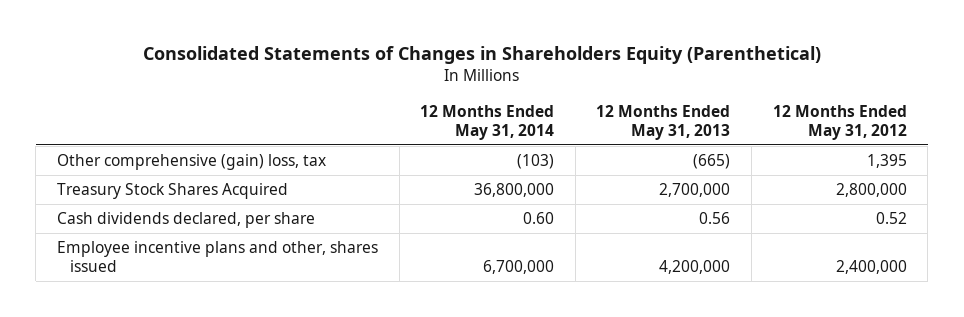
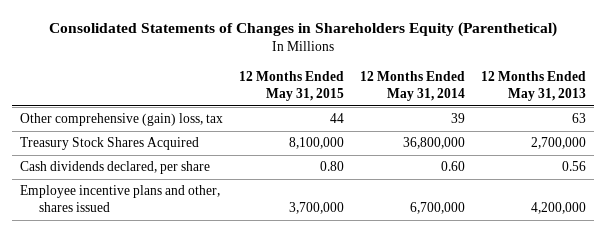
[772,105,907,140] 12 Months Ended May 31, 2012 -> none
none -> [239,70,345,102] 12 Months Ended May 31, 2015
[517,154,555,170] (103) -> [451,113,466,124] 39
[693,154,731,170] (665) -> [572,113,587,124] 63

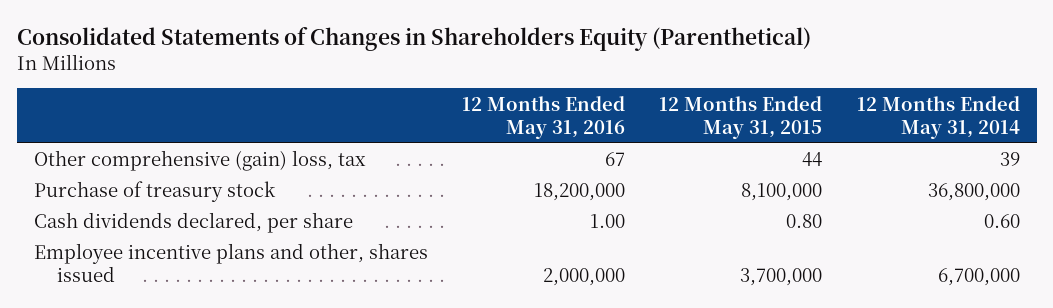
[481,70,587,102] 12 Months Ended May 31, 2013 -> none
none -> [462,95,626,139] 12 Months Ended May 31, 2016
[20,137,200,151] Treasury Stock Shares Acquired -> [33,181,276,203] Purchase of treasury stock

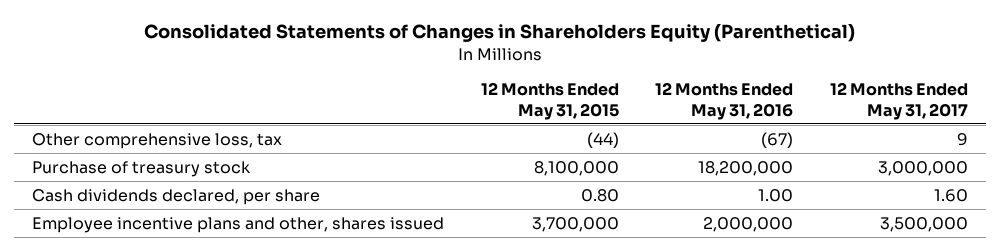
[856,95,1020,139] 12 Months Ended May 31, 2014 -> none
none -> [830,82,969,120] 12 Months Ended May 31, 2017
[33,150,366,172] Other comprehensive (gain) loss, tax -> [32,132,283,149] Other comprehensive loss, tax
[605,152,626,167] 67 -> [761,131,794,148] (67)
[802,152,823,167] 44 -> [586,131,619,148] (44)

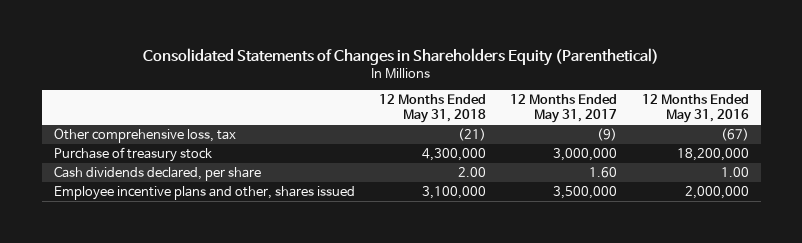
[480,82,619,120] 12 Months Ended May 31, 2015 -> none
none -> [379,94,487,124] 12 Months Ended May 31, 2018
[957,132,969,146] 9 -> [597,127,618,141] (9)

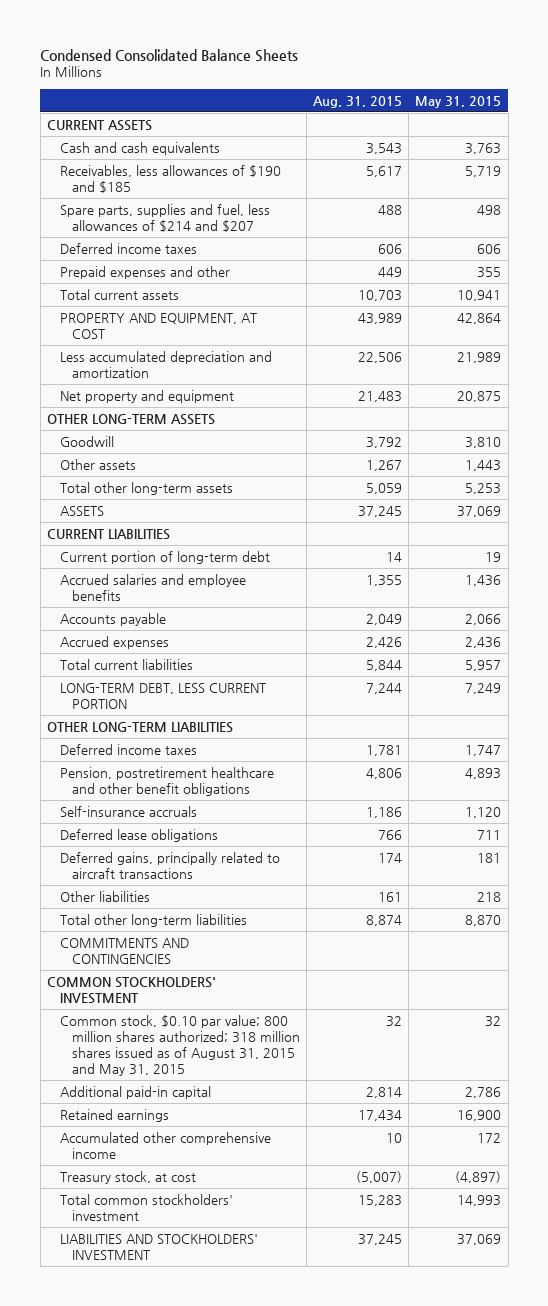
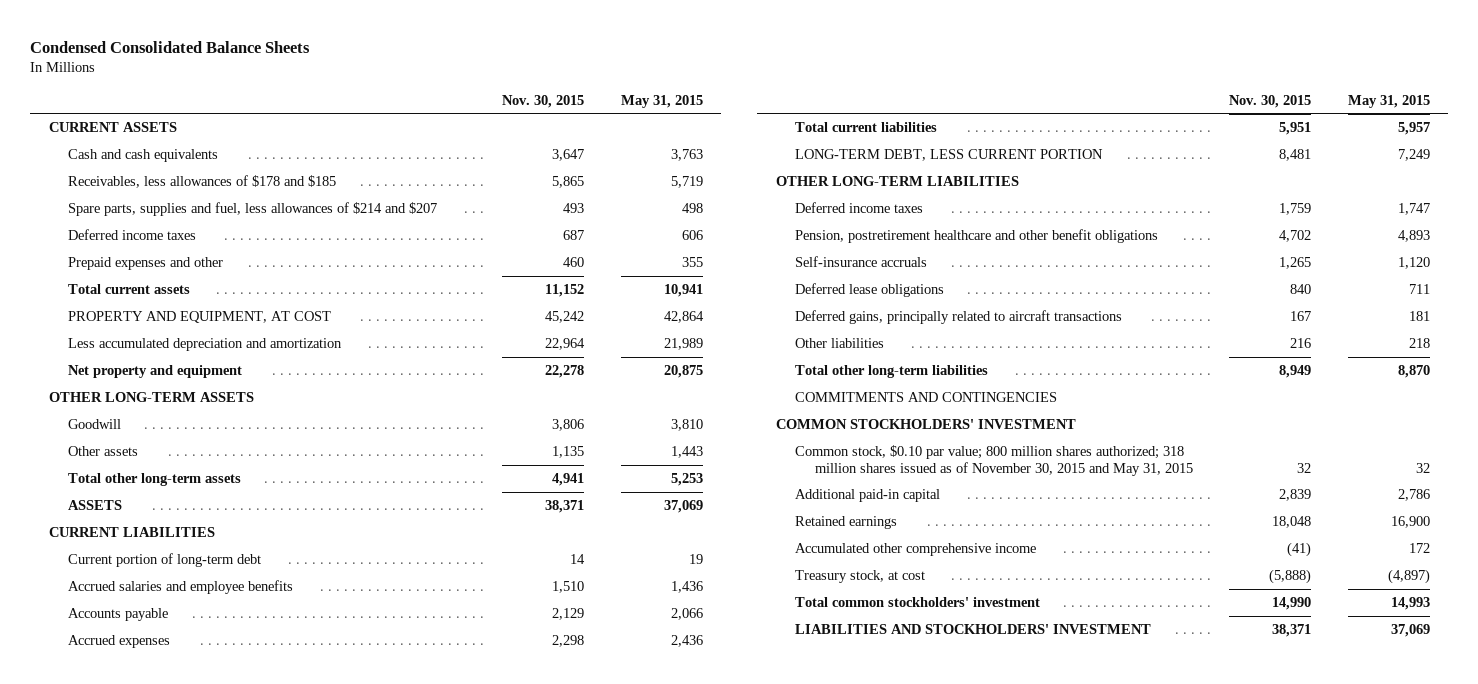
[313,95,403,108] Aug. 31, 2015 -> none
none -> [502,94,585,108] Nov. 30, 2015
[59,164,281,193] Receivables, less allowances of $190 and $185 -> [68,175,337,189] Receivables, less allowances of $178 and $185
[59,1014,301,1076] Common stock, $0.10 par value; 800 million shares authorized; 318 million shares issued as of August 31, 2015 and May 31, 2015 -> [795,445,1193,476] Common stock, $0.10 par value; 800 million shares authorized; 318 million shares issued as of November 30, 2015 and May 31, 2015

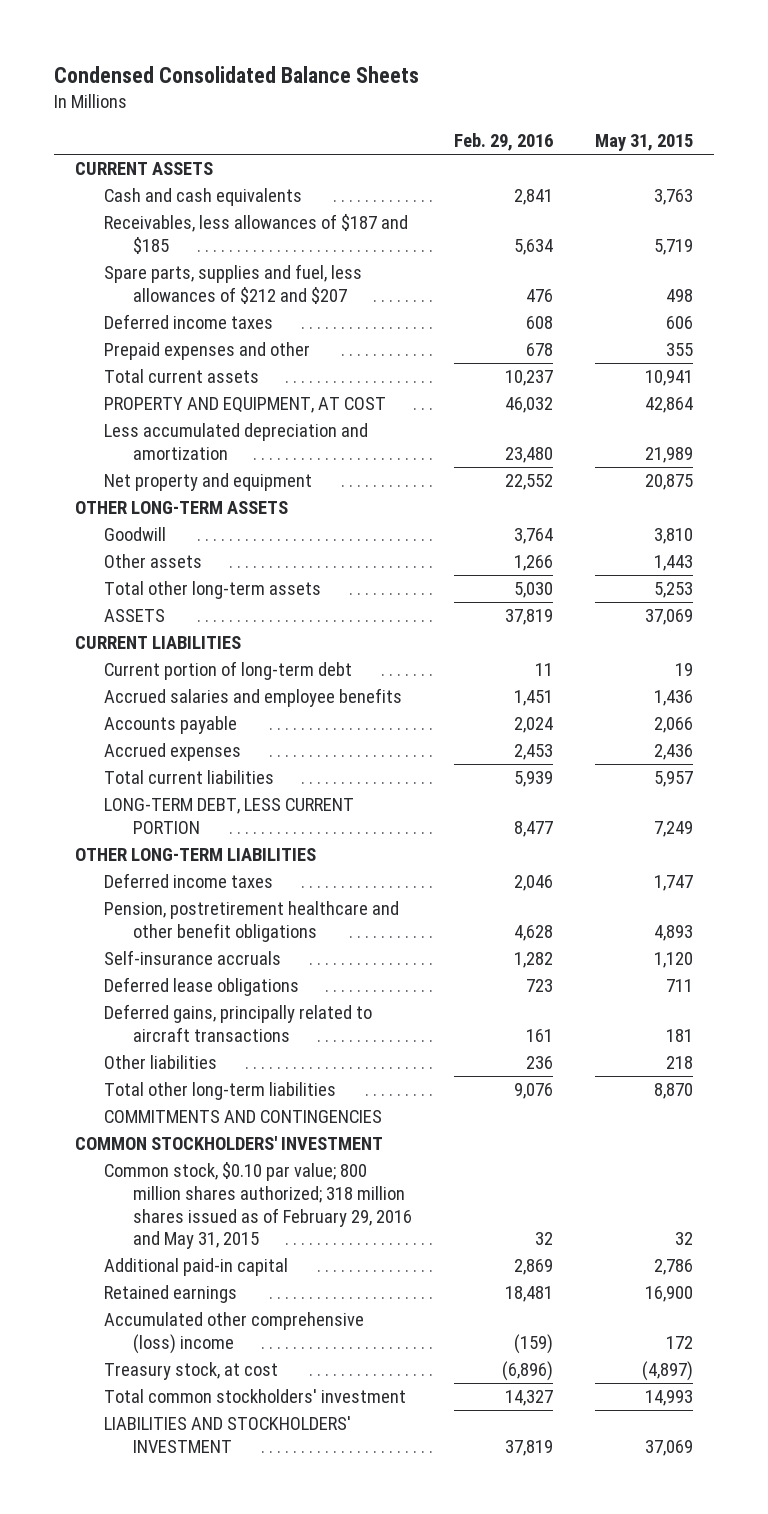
[502,94,585,108] Nov. 30, 2015 -> none
none -> [453,133,553,152] Feb. 29, 2016
[68,175,337,189] Receivables, less allowances of $178 and $185 -> [103,214,408,254] Receivables, less allowances of $187 and $185
[68,202,438,217] Spare parts, supplies and fuel, less allowances of $214 and $207 -> [103,264,362,304] Spare parts, supplies and fuel, less allowances of $212 and $207
[795,445,1193,476] Common stock, $0.10 par value; 800 million shares authorized; 318 million shares issued as of November 30, 2015 and May 31, 2015 -> [103,1162,412,1250] Common stock, $0.10 par value; 800 million shares authorized; 318 million shares issued as of February 29, 2016 and May 31, 2015
[795,543,1037,557] Accumulated other comprehensive income -> [103,1312,364,1354] Accumulated other comprehensive (loss) income

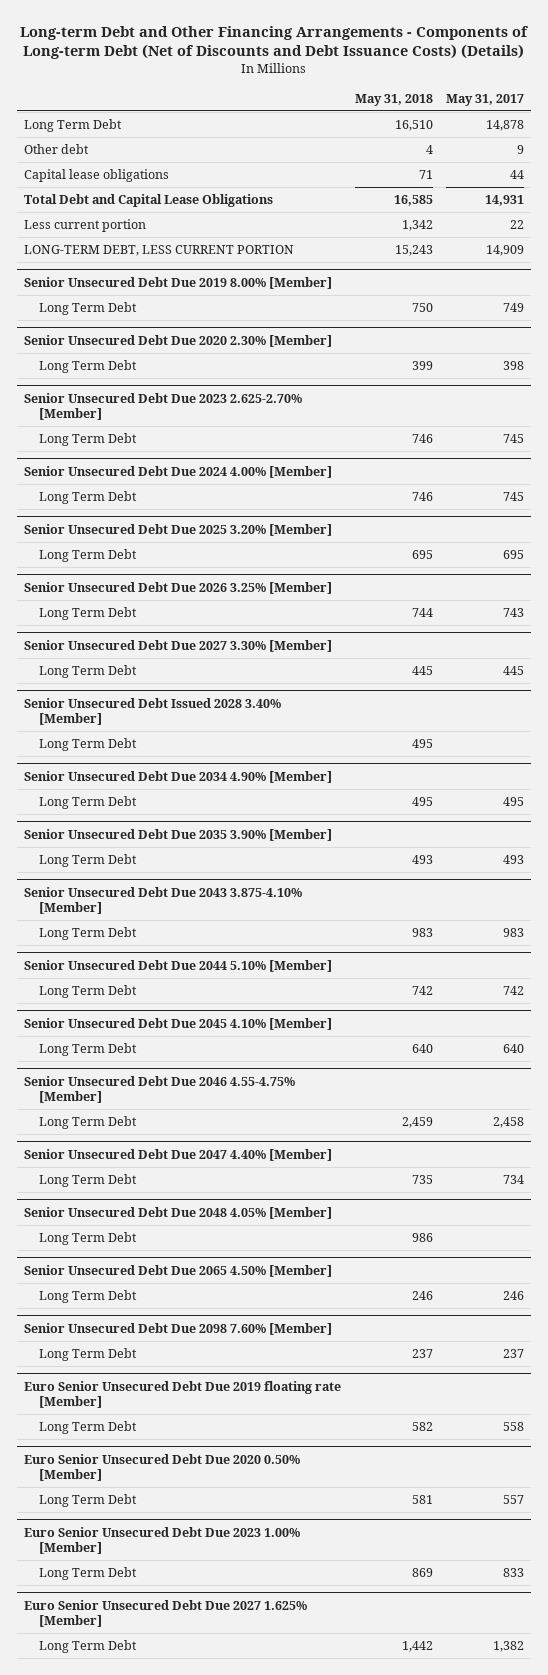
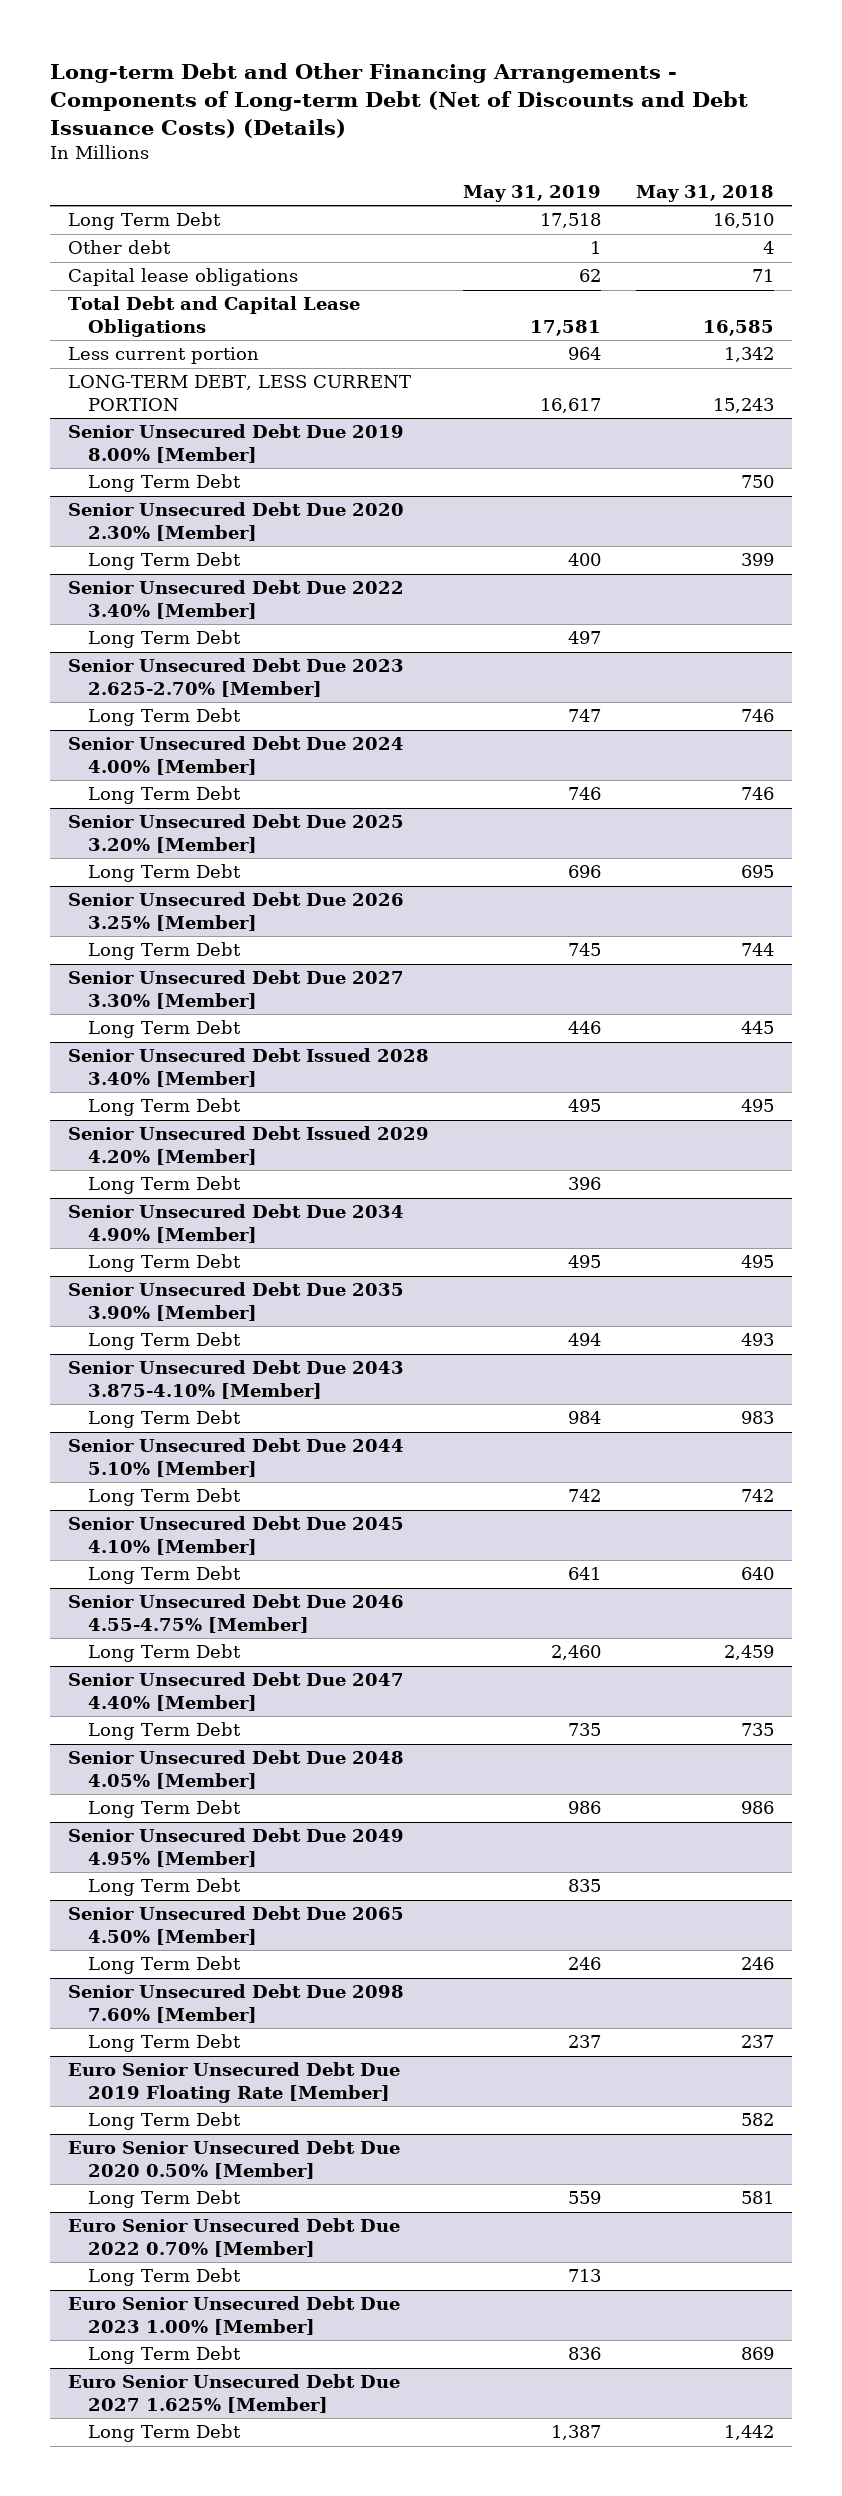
[446,93,525,106] May 31, 2017 -> none
none -> [463,185,602,203] May 31, 2019
none -> [67,580,404,619] Senior Unsecured Debt Due 2022 3.40% [Member]
none -> [88,630,242,649] Long Term Debt
none -> [67,1126,429,1165] Senior Unsecured Debt Issued 2029 4.20% [Member]
none -> [88,1176,242,1195] Long Term Debt
none -> [67,1828,404,1867] Senior Unsecured Debt Due 2049 4.95% [Member]
none -> [88,1878,242,1897] Long Term Debt
[24,1380,342,1409] Euro Senior Unsecured Debt Due 2019 floating rate [Member] -> [67,2062,400,2103] Euro Senior Unsecured Debt Due 2019 Floating Rate [Member]
none -> [67,2218,400,2257] Euro Senior Unsecured Debt Due 2022 0.70% [Member]
none -> [88,2268,242,2287] Long Term Debt

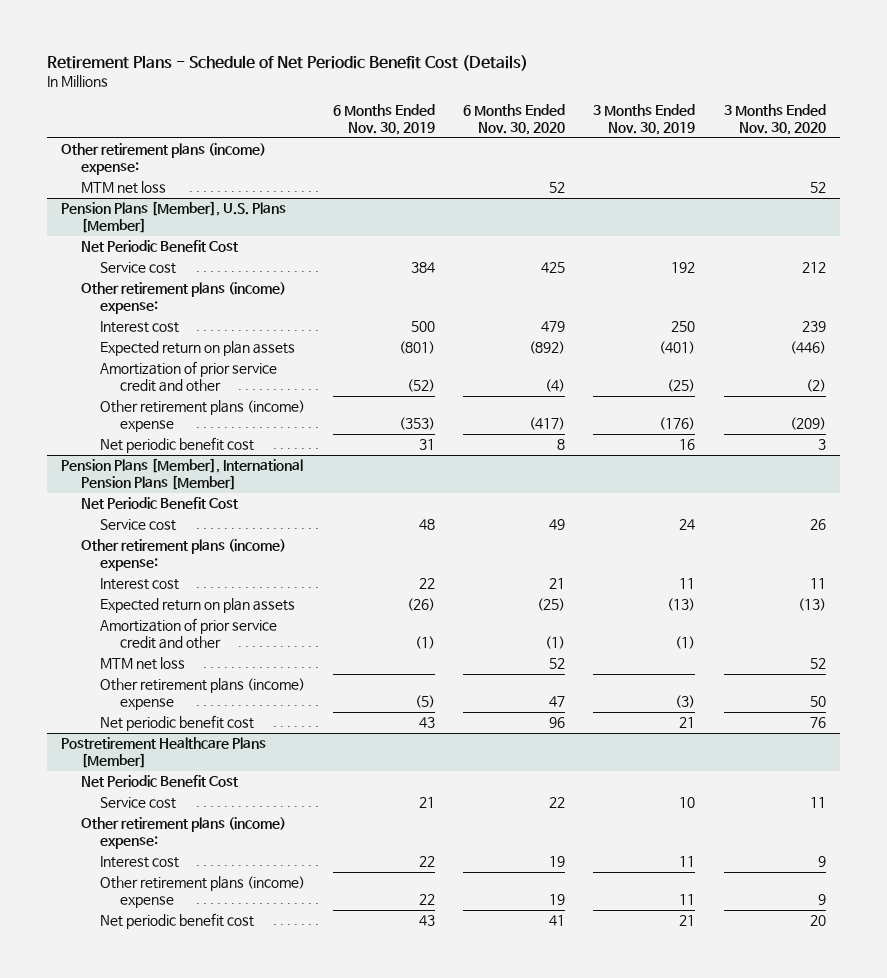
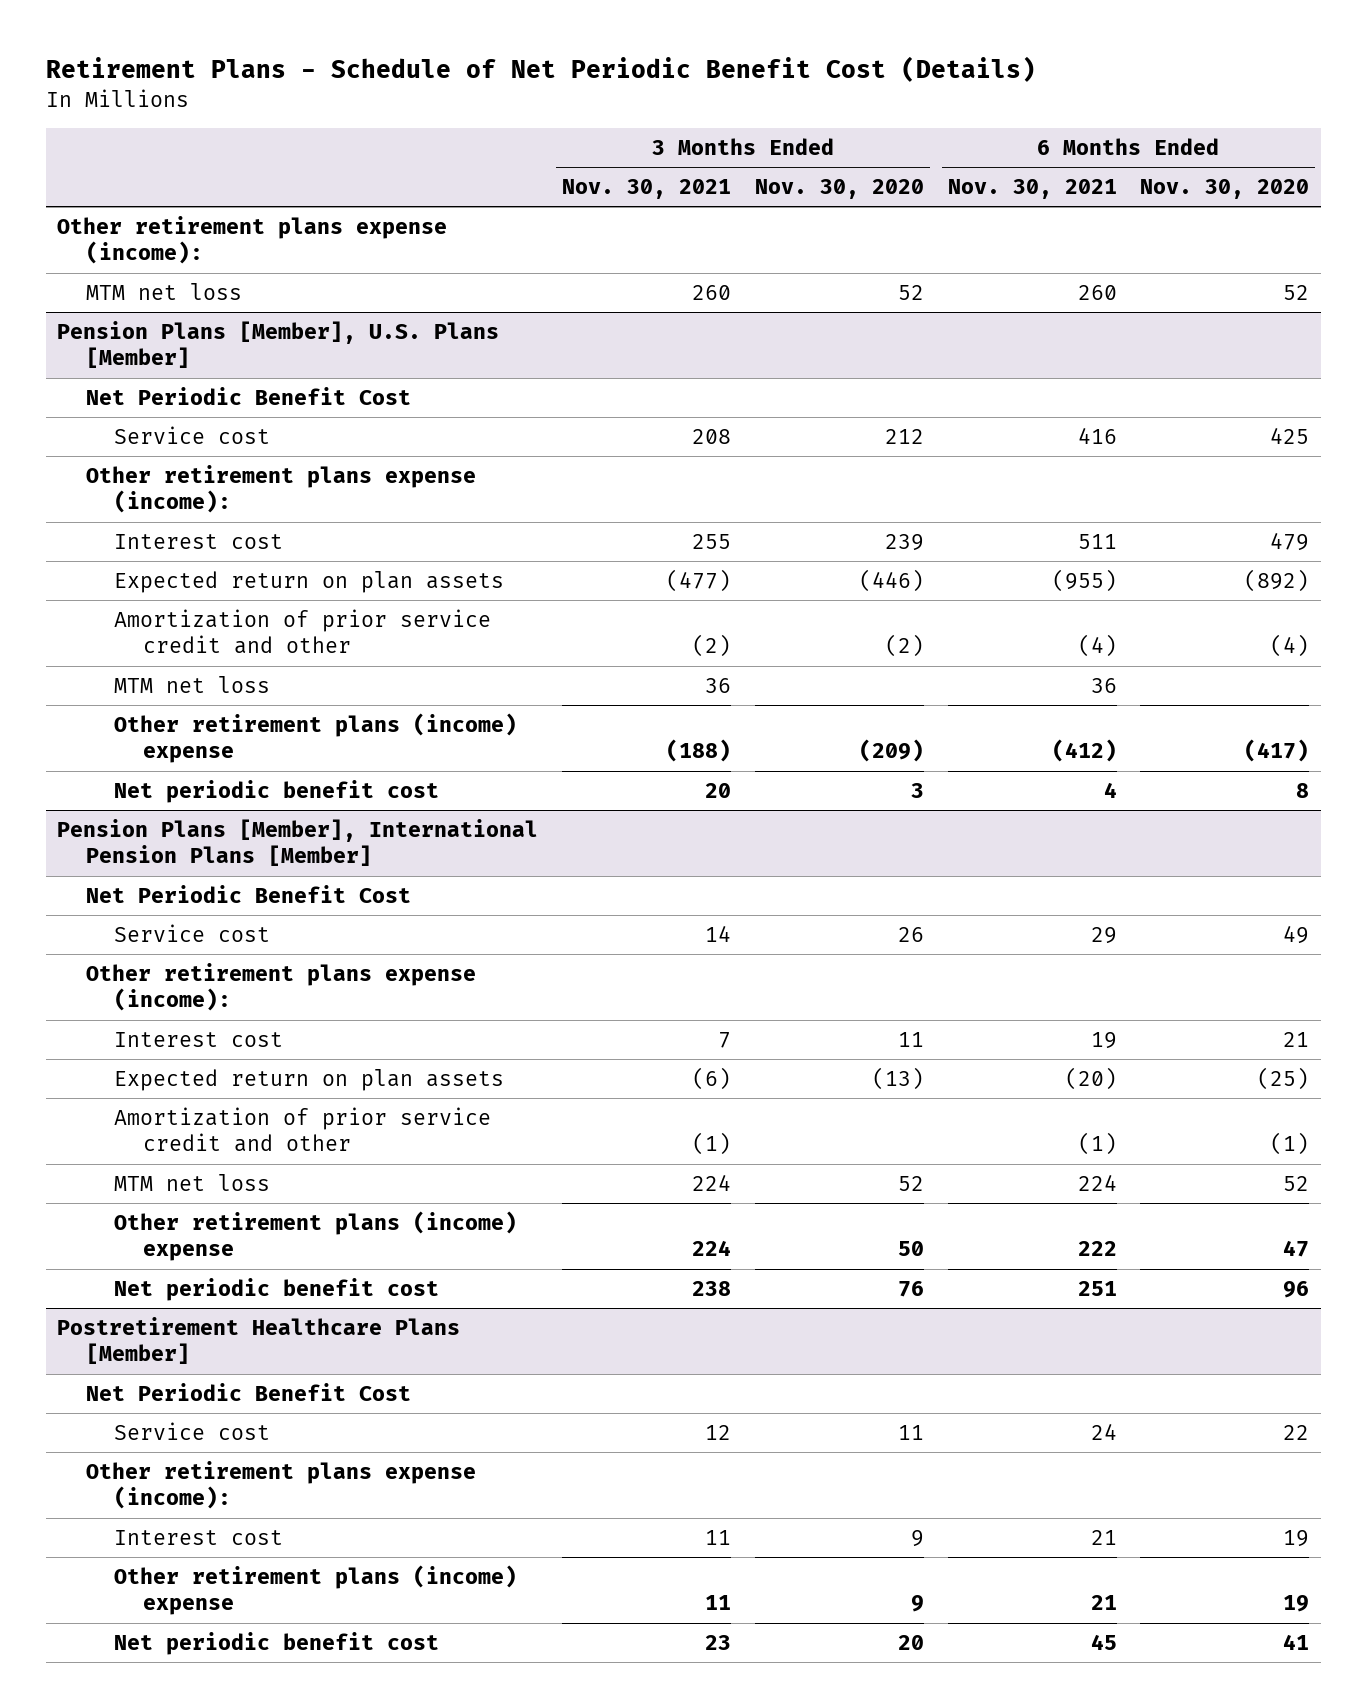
[333,104,436,136] 6 Months Ended Nov. 30, 2019 -> none
[593,104,696,136] 3 Months Ended Nov. 30, 2019 -> none
none -> [562,179,732,200] Nov. 30, 2021
none -> [947,179,1117,200] Nov. 30, 2021
[61,143,267,176] Other retirement plans (income) expense: -> [57,216,448,265] Other retirement plans expense (income):
[80,282,286,315] Other retirement plans (income) expense: -> [85,465,476,514] Other retirement plans expense (income):
none -> [114,676,271,694] MTM net loss
[80,539,286,572] Other retirement plans (income) expense: -> [85,963,476,1012] Other retirement plans expense (income):
[80,817,286,850] Other retirement plans (income) expense: -> [85,1461,476,1510] Other retirement plans expense (income):

